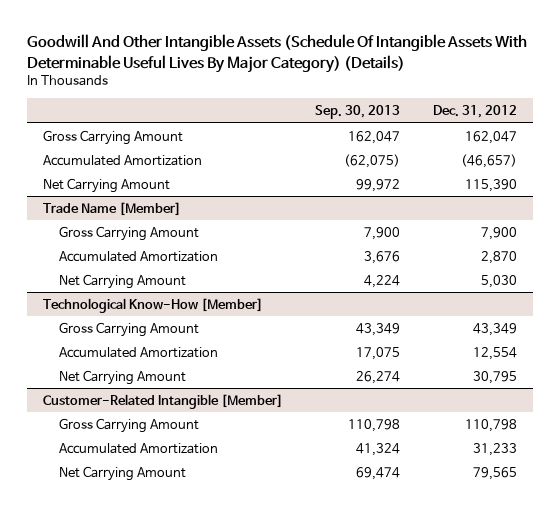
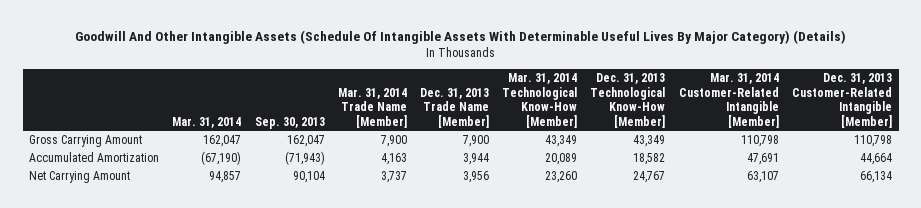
[432,105,517,119] Dec. 31, 2012 -> none
none -> [172,116,242,128] Mar. 31, 2014
none -> [337,87,407,128] Mar. 31, 2014 Trade Name [Member]
none -> [420,87,490,128] Dec. 31, 2013 Trade Name [Member]
none -> [502,73,578,128] Mar. 31, 2014 Technological Know-How [Member]
none -> [590,73,666,128] Dec. 31, 2013 Technological Know-How [Member]
none -> [678,73,779,128] Mar. 31, 2014 Customer-Related Intangible [Member]
none -> [791,73,892,128] Dec. 31, 2013 Customer-Related Intangible [Member]
[43,201,182,216] Trade Name [Member] -> none
[58,225,199,241] Gross Carrying Amount -> none
[58,250,218,262] Accumulated Amortization -> none
[58,273,186,289] Net Carrying Amount -> none
[43,297,264,313] Technological Know-How [Member] -> none
[58,321,199,337] Gross Carrying Amount -> none
[58,346,218,358] Accumulated Amortization -> none
[58,369,186,385] Net Carrying Amount -> none
[43,393,284,409] Customer-Related Intangible [Member] -> none
[58,417,199,433] Gross Carrying Amount -> none
[58,442,218,454] Accumulated Amortization -> none
[58,465,186,481] Net Carrying Amount -> none
[344,153,401,168] (62,075) -> [284,151,325,166] (71,943)
[356,178,401,192] 99,972 -> [292,171,325,184] 90,104

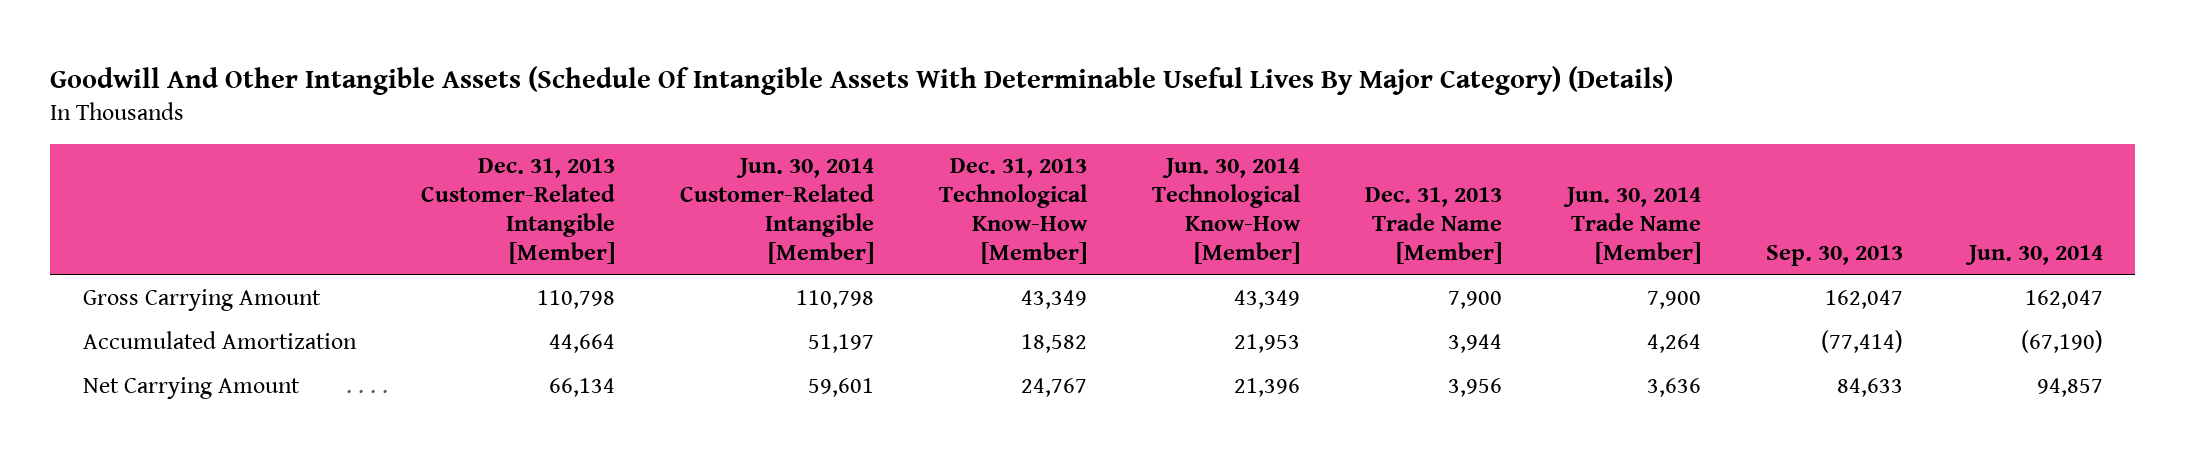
[172,116,242,128] Mar. 31, 2014 -> none
[337,87,407,128] Mar. 31, 2014 Trade Name [Member] -> none
[502,73,578,128] Mar. 31, 2014 Technological Know-How [Member] -> none
[678,73,779,128] Mar. 31, 2014 Customer-Related Intangible [Member] -> none
none -> [680,158,875,265] Jun. 30, 2014 Customer-Related Intangible [Member]
none -> [1152,158,1302,265] Jun. 30, 2014 Technological Know-How [Member]
none -> [1563,187,1702,265] Jun. 30, 2014 Trade Name [Member]
none -> [1964,245,2103,266] Jun. 30, 2014
[284,151,325,166] (71,943) -> [1821,330,1904,354] (77,414)
[292,171,325,184] 90,104 -> [1837,378,1904,398] 84,633

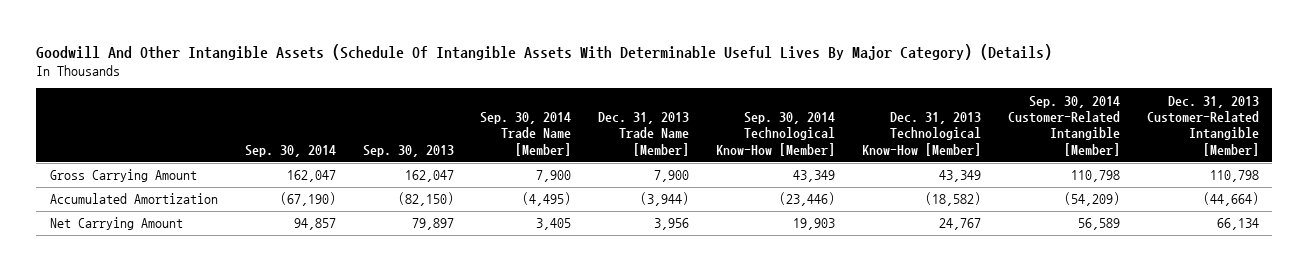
[680,158,875,265] Jun. 30, 2014 Customer-Related Intangible [Member] -> none
[1152,158,1302,265] Jun. 30, 2014 Technological Know-How [Member] -> none
[1563,187,1702,265] Jun. 30, 2014 Trade Name [Member] -> none
[1964,245,2103,266] Jun. 30, 2014 -> none
none -> [244,144,336,157] Sep. 30, 2014
none -> [480,112,572,156] Sep. 30, 2014 Trade Name [Member]
none -> [716,112,836,156] Sep. 30, 2014 Technological Know-How [Member]
none -> [1007,95,1120,156] Sep. 30, 2014 Customer-Related Intangible [Member]
[548,334,615,354] 44,664 -> [1202,192,1259,207] (44,664)
[1021,334,1088,354] 18,582 -> [924,192,981,207] (18,582)
[1448,334,1503,354] 3,944 -> [640,192,690,207] (3,944)
[1821,330,1904,354] (77,414) -> [397,192,454,207] (82,150)
[1837,378,1904,398] 84,633 -> [411,218,454,231] 79,897

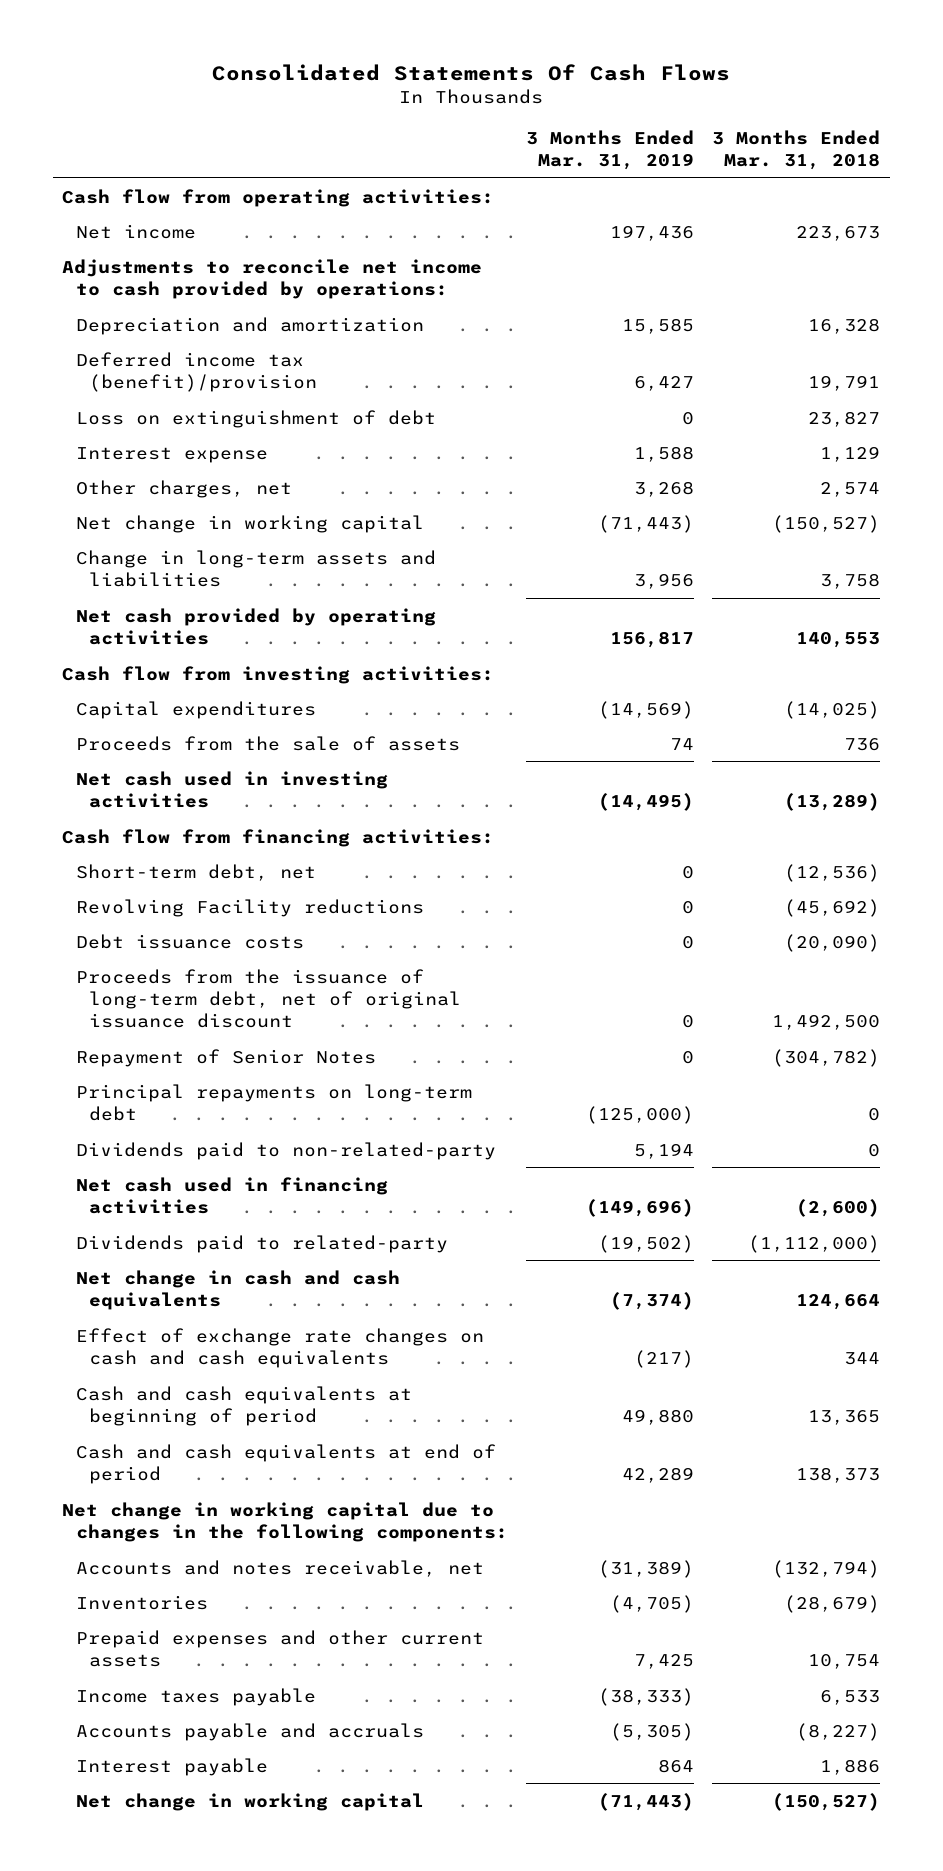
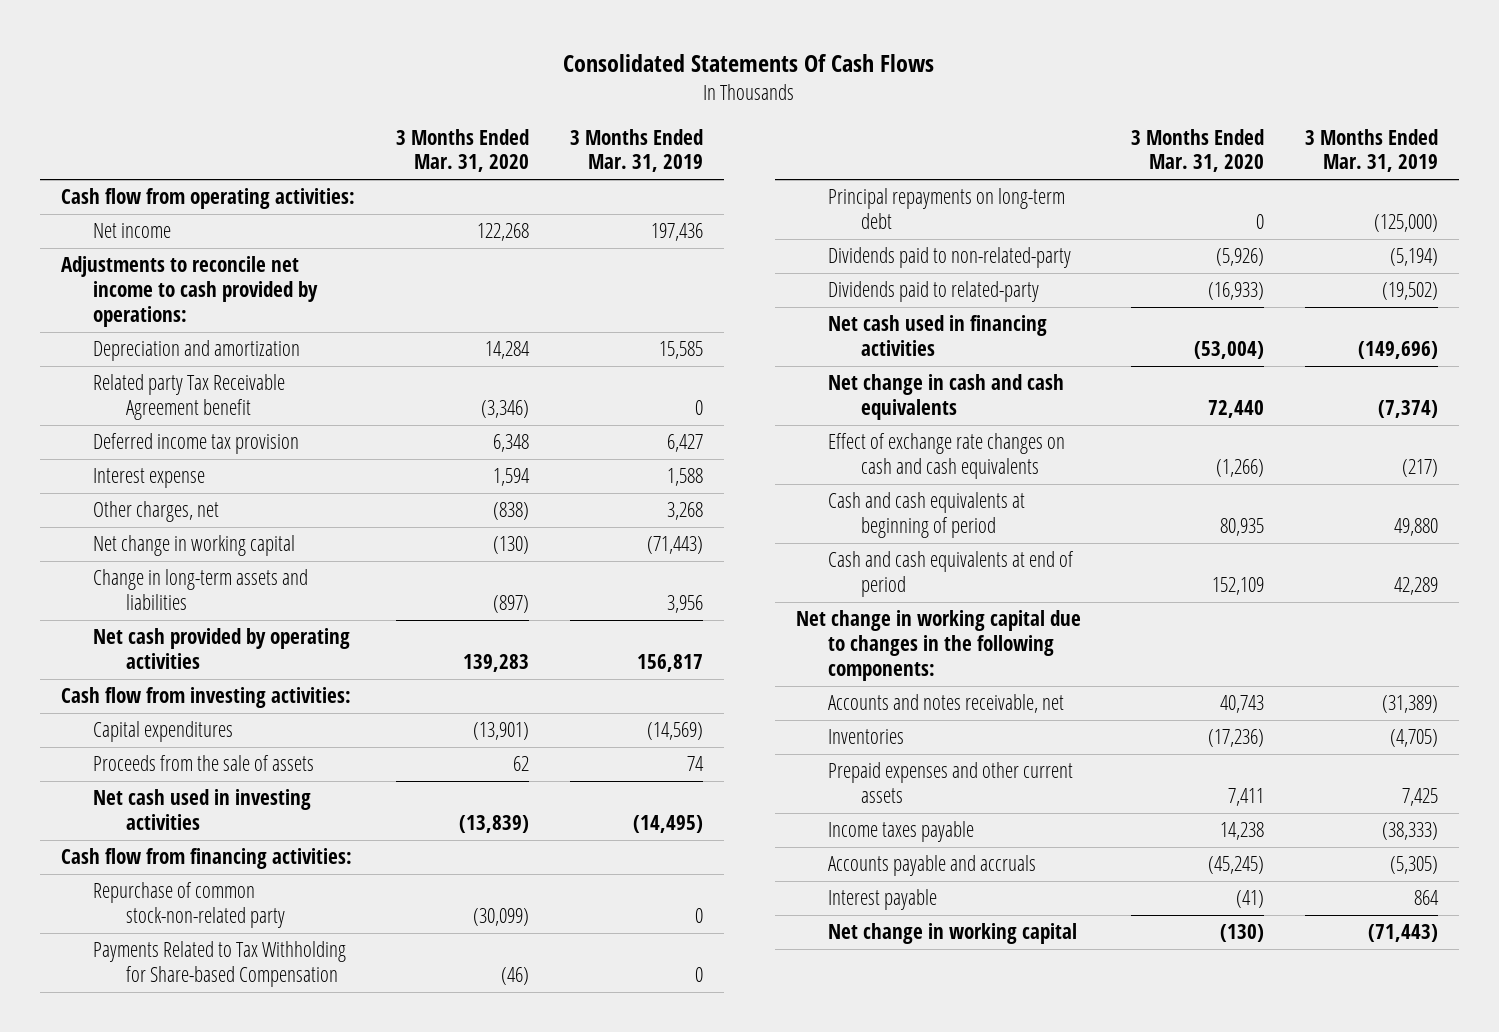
[712,129,881,170] 3 Months Ended Mar. 31, 2018 -> none
none -> [396,128,530,173] 3 Months Ended Mar. 31, 2020
[75,409,436,428] Loss on extinguishment of debt -> none
none -> [93,374,286,421] Related party Tax Receivable Agreement benefit
[75,351,317,392] Deferred income tax (benefit)/provision -> [93,433,300,455] Deferred income tax provision
[75,863,316,881] Short-term debt, net -> none
[75,898,424,917] Revolving Facility reductions -> none
[75,933,304,949] Debt issuance costs -> none
[75,968,461,1029] Proceeds from the issuance of long-term debt, net of original issuance discount -> none
[75,1048,376,1067] Repayment of Senior Notes -> none
none -> [93,882,286,929] Repurchase of common stock-non-related party
none -> [93,941,347,988] Payments Related to Tax Withholding for Share-based Compensation
[634,1142,695,1159] 5,194 -> [1390,248,1439,267] (5,194)
[75,1176,388,1214] Net cash used in financing activities -> [828,315,1048,357] Net cash used in financing activities

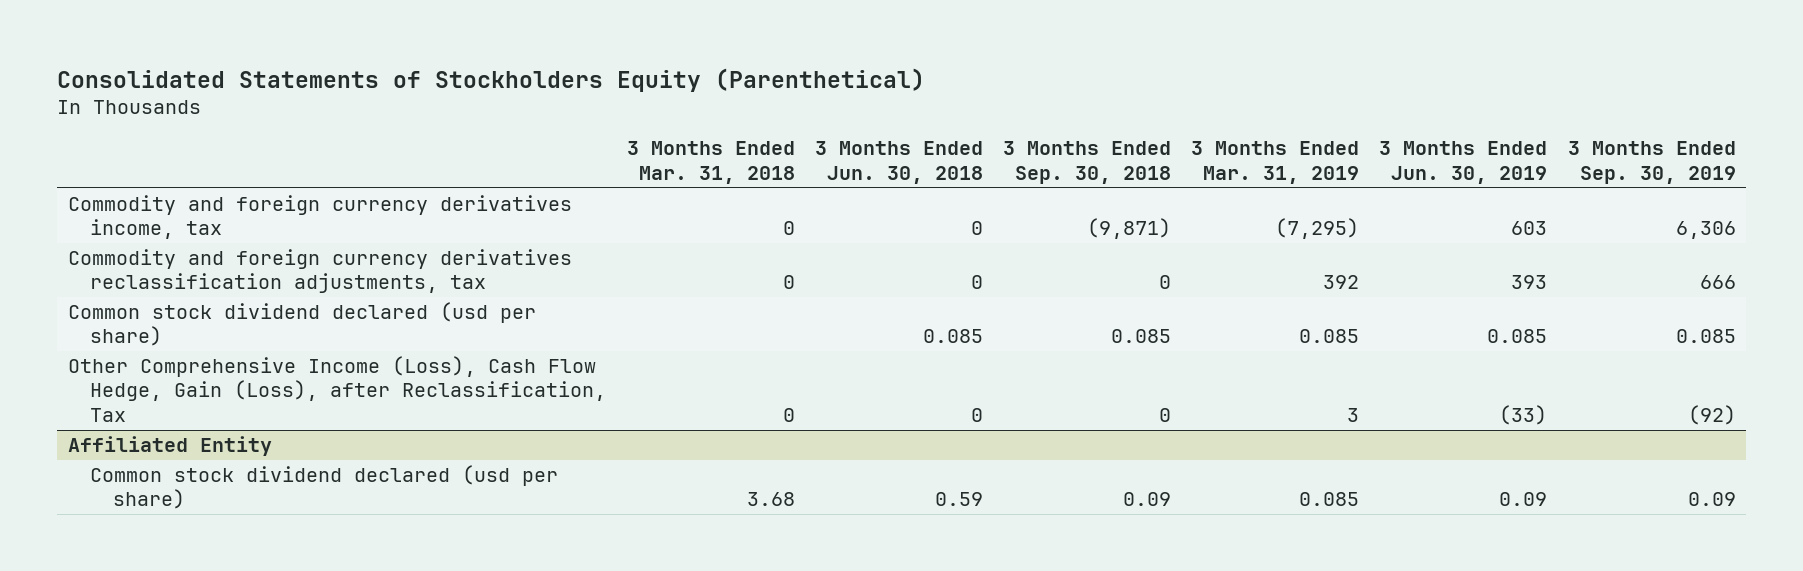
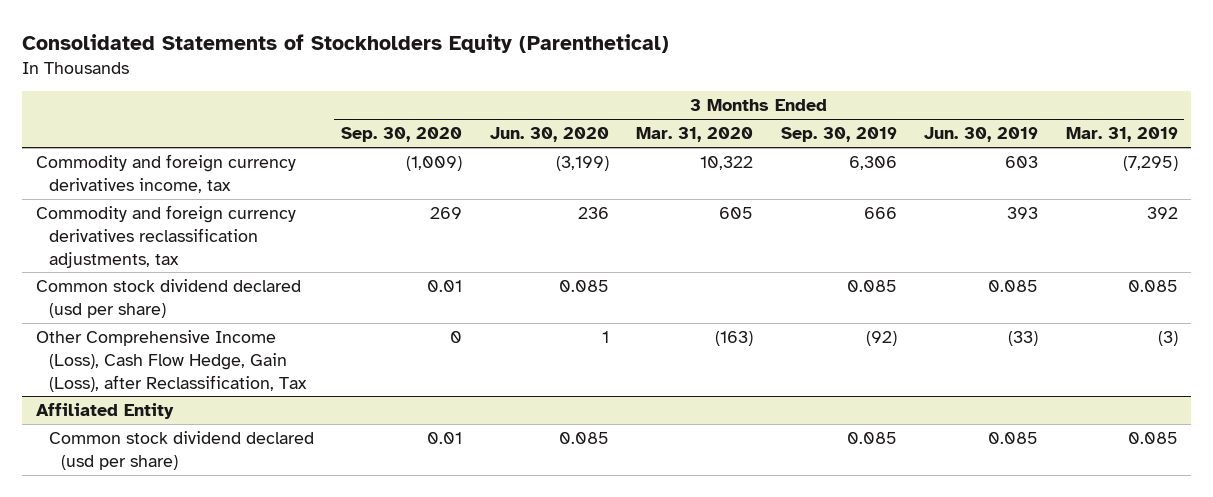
[626,141,795,184] 3 Months Ended Mar. 31, 2018 -> none
[814,141,983,184] 3 Months Ended Jun. 30, 2018 -> none
[1002,141,1171,184] 3 Months Ended Sep. 30, 2018 -> none
none -> [341,127,463,143] Sep. 30, 2020
none -> [489,127,609,143] Jun. 30, 2020
none -> [636,127,754,143] Mar. 31, 2020
[1347,407,1360,422] 3 -> [1157,330,1178,346] (3)
[1499,492,1548,507] 0.09 -> [988,431,1039,444] 0.085
[1687,492,1736,507] 0.09 -> [846,431,897,444] 0.085

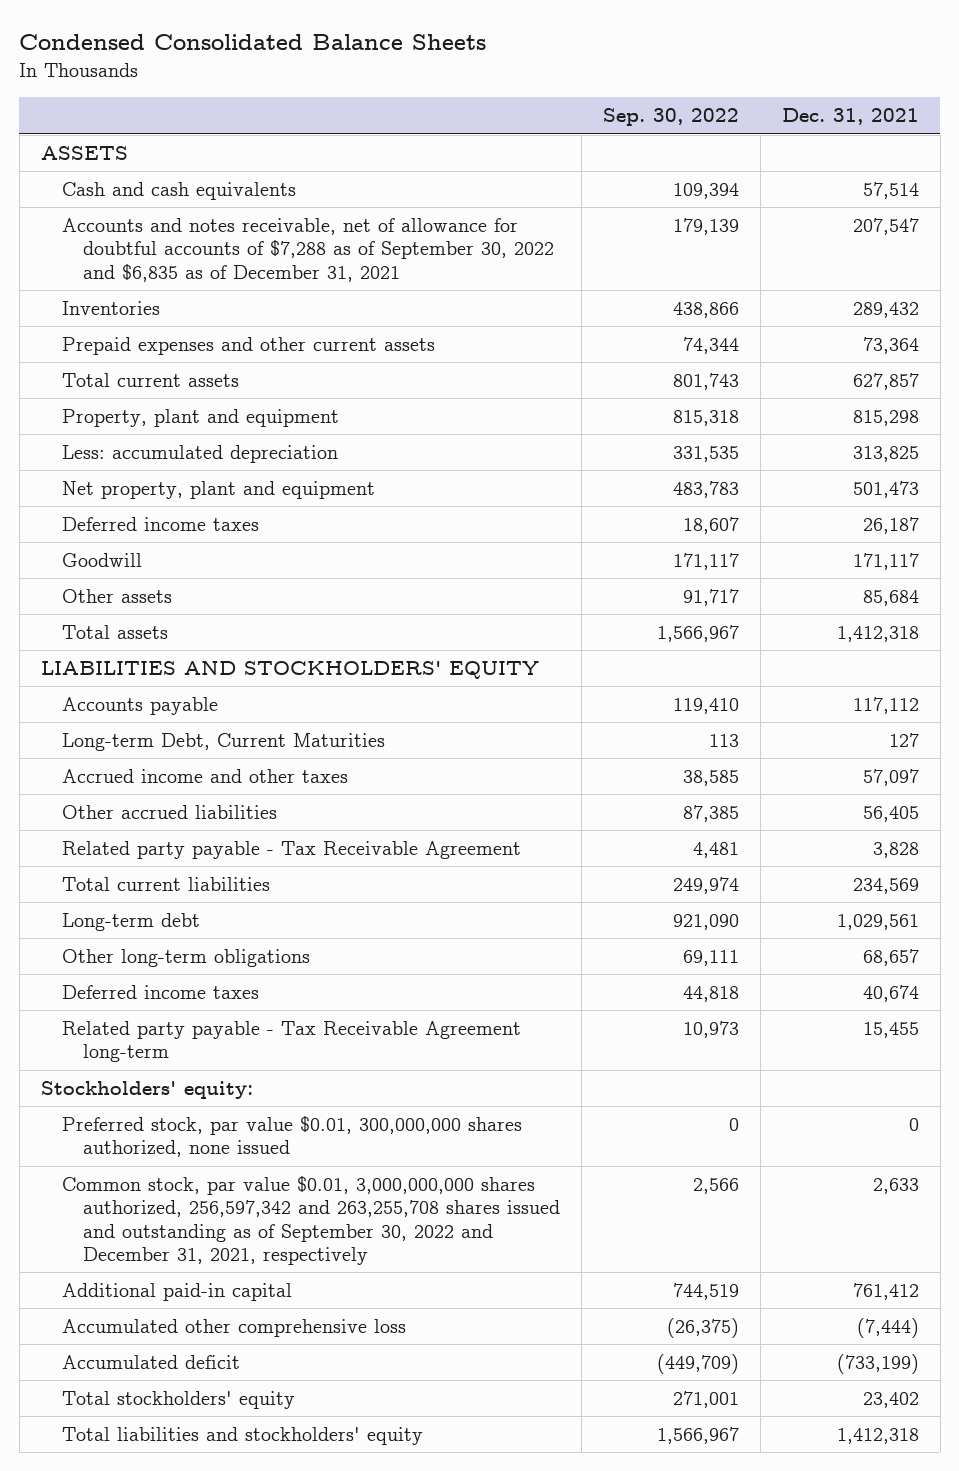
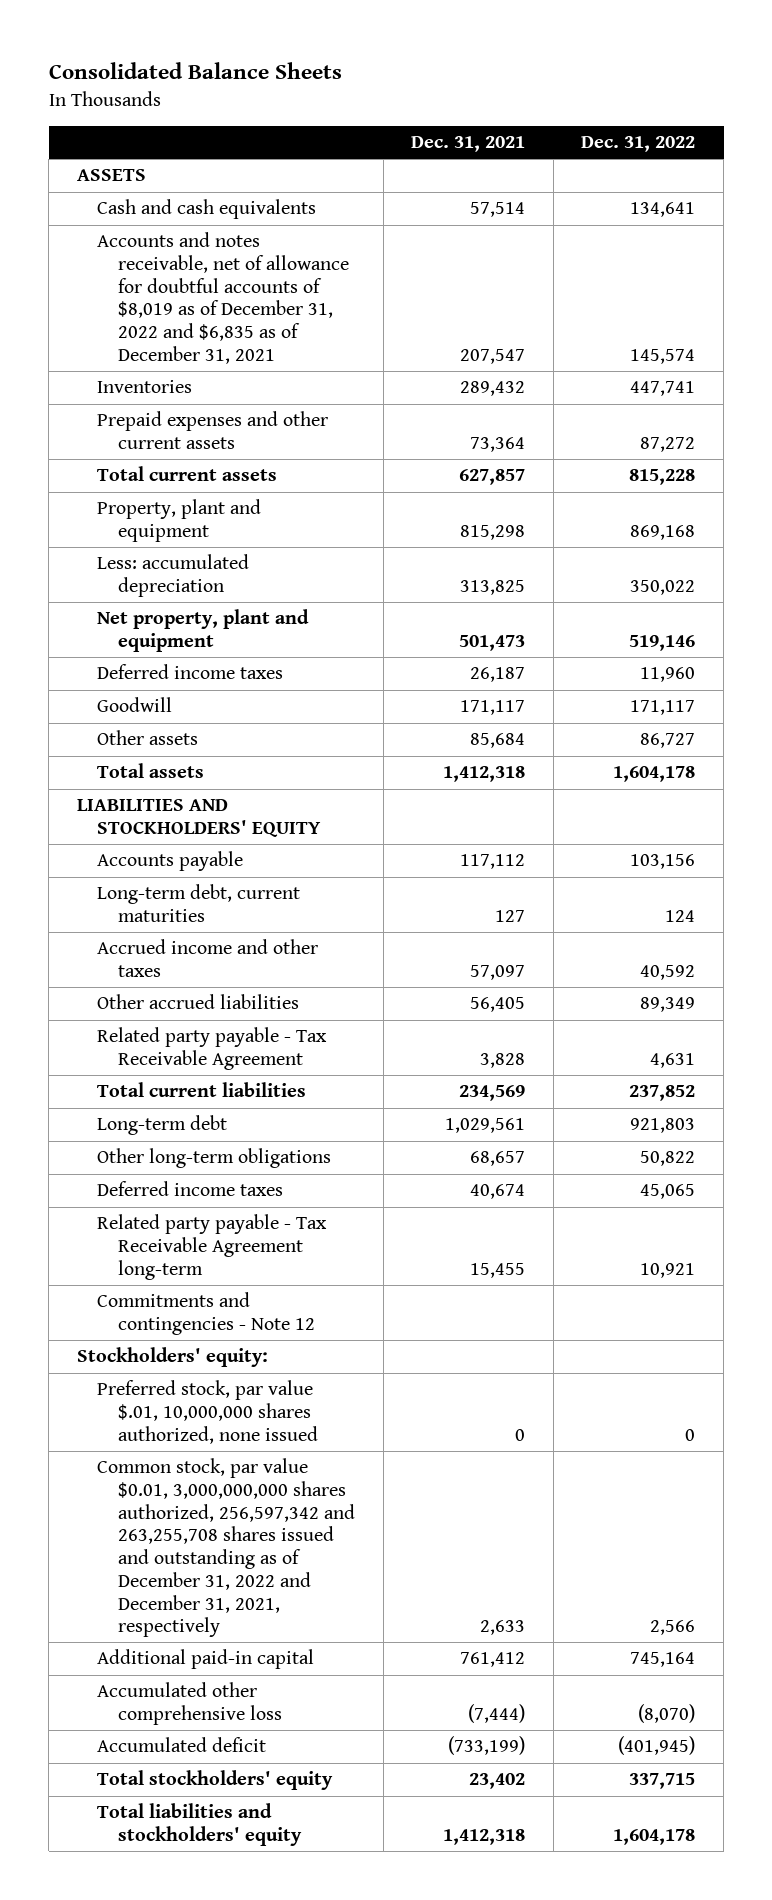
[19,34,487,51] Condensed Consolidated Balance Sheets -> [48,62,342,80] Consolidated Balance Sheets
[603,108,740,127] Sep. 30, 2022 -> none
none -> [581,136,696,153] Dec. 31, 2022
[61,218,555,282] Accounts and notes receivable, net of allowance for doubtful accounts of $7,288 as of September 30, 2022 and $6,835 as of December 31, 2021 -> [97,232,350,364] Accounts and notes receivable, net of allowance for doubtful accounts of $8,019 as of December 31, 2022 and $6,835 as of December 31, 2021
[61,733,385,752] Long-term Debt, Current Maturities -> [97,884,301,923] Long-term debt, current maturities
none -> [97,1292,316,1336] Commitments and contingencies - Note 12
[61,1116,522,1158] Preferred stock, par value $0.01, 300,000,000 shares authorized, none issued -> [97,1380,319,1444] Preferred stock, par value $.01, 10,000,000 shares authorized, none issued
[61,1176,561,1265] Common stock, par value $0.01, 3,000,000,000 shares authorized, 256,597,342 and 263,255,708 shares issued and outstanding as of September 30, 2022 and December 31, 2021, respectively -> [97,1458,356,1638] Common stock, par value $0.01, 3,000,000,000 shares authorized, 256,597,342 and 263,255,708 shares issued and outstanding as of December 31, 2022 and December 31, 2021, respectively

